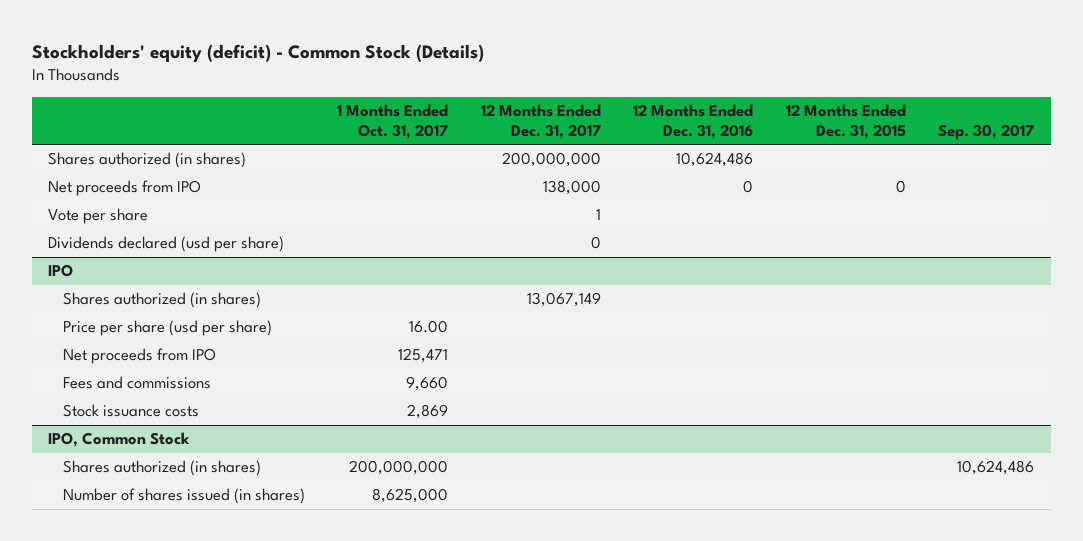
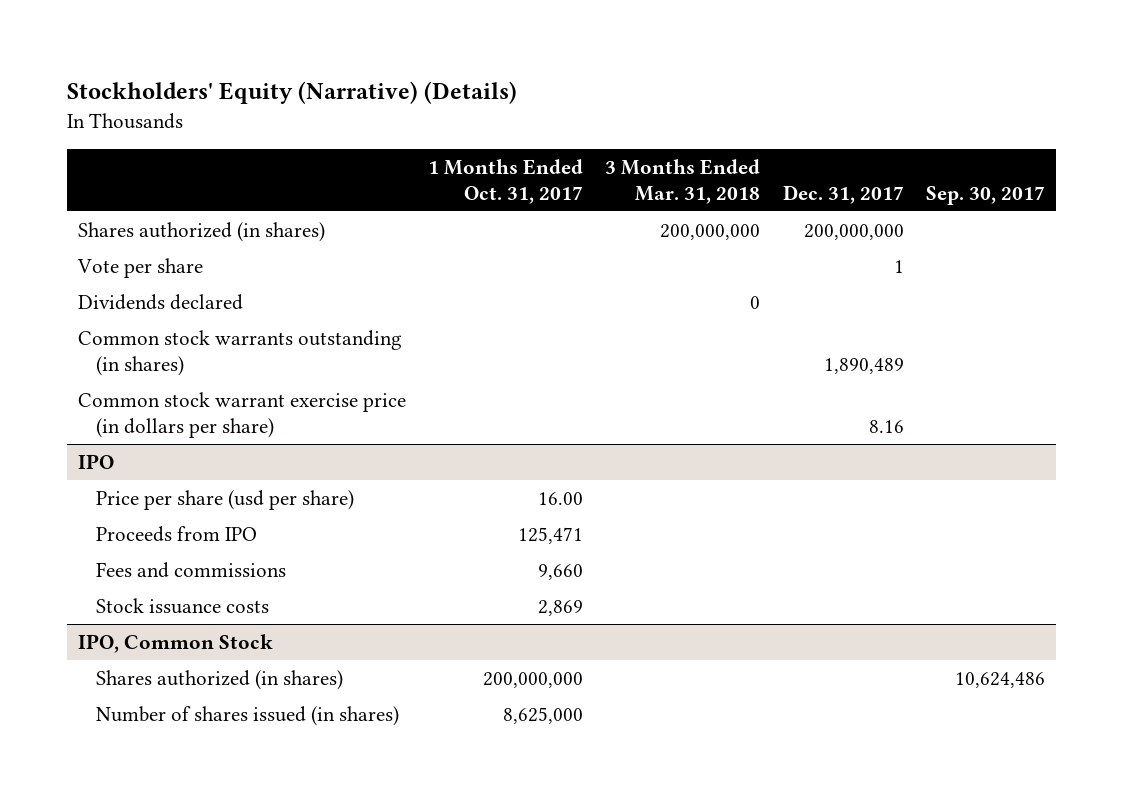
[32,43,485,62] Stockholders' equity (deficit) - Common Stock (Details) -> [66,81,517,105] Stockholders' Equity (Narrative) (Details)
[480,104,601,139] 12 Months Ended Dec. 31, 2017 -> none
[633,104,754,139] 12 Months Ended Dec. 31, 2016 -> none
[785,104,906,139] 12 Months Ended Dec. 31, 2015 -> none
none -> [605,158,761,204] 3 Months Ended Mar. 31, 2018
none -> [782,184,904,204] Dec. 31, 2017
[48,180,202,197] Net proceeds from IPO -> none
[48,236,285,253] Dividends declared (usd per share) -> [77,293,243,310] Dividends declared
none -> [77,329,402,376] Common stock warrants outstanding (in shares)
none -> [77,391,406,438] Common stock warrant exercise price (in dollars per share)
[62,292,261,309] Shares authorized (in shares) -> none
[62,348,216,365] Net proceeds from IPO -> [95,525,257,542] Proceeds from IPO

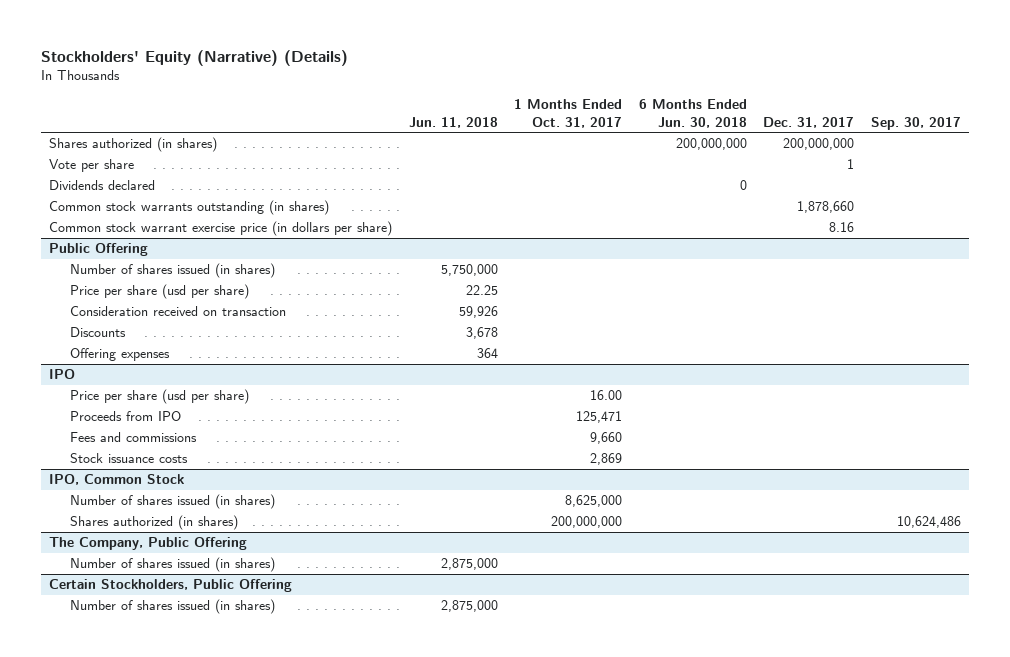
[605,158,761,204] 3 Months Ended Mar. 31, 2018 -> none
none -> [408,116,498,128] Jun. 11, 2018
none -> [638,99,747,128] 6 Months Ended Jun. 30, 2018
[823,357,904,374] 1,890,489 -> [797,201,855,214] 1,878,660
none -> [49,243,149,257] Public Offering
none -> [70,263,276,279] Number of shares issued (in shares)
none -> [70,284,250,300] Price per share (usd per share)
none -> [70,306,287,317] Consideration received on transaction
none -> [70,327,127,338] Discounts
none -> [70,348,171,362] Offering expenses
[95,669,343,690] Shares authorized (in shares) -> [70,515,239,531] Shares authorized (in shares)
none -> [49,537,248,551] The Company, Public Offering
none -> [70,557,276,573] Number of shares issued (in shares)
none -> [49,579,293,593] Certain Stockholders, Public Offering
none -> [70,599,276,615] Number of shares issued (in shares)

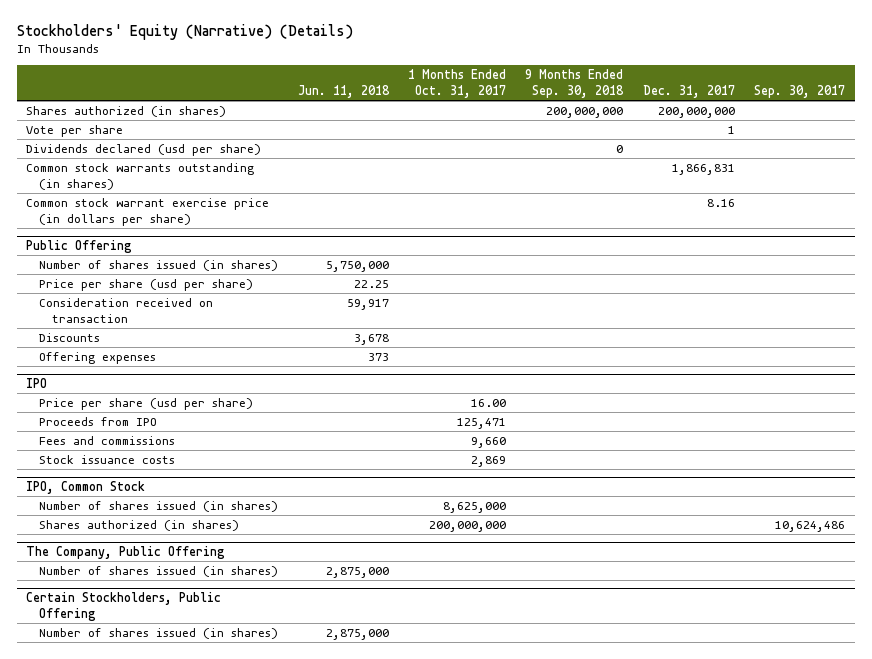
[638,99,747,128] 6 Months Ended Jun. 30, 2018 -> none
none -> [525,69,625,99] 9 Months Ended Sep. 30, 2018
[49,180,156,191] Dividends declared -> [26,143,262,156] Dividends declared (usd per share)
[797,201,855,214] 1,878,660 -> [671,163,735,175] 1,866,831
[458,306,498,319] 59,926 -> [346,298,389,310] 59,917
[476,348,498,359] 364 -> [367,352,389,361] 373

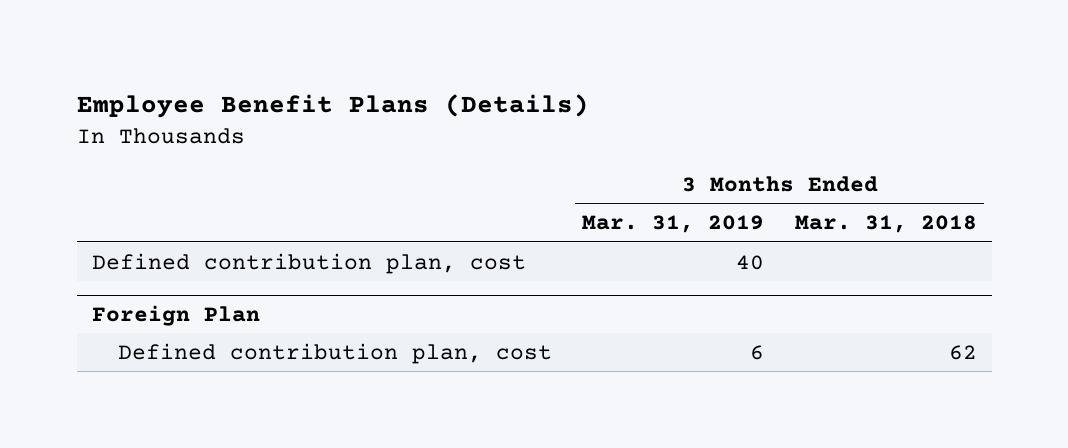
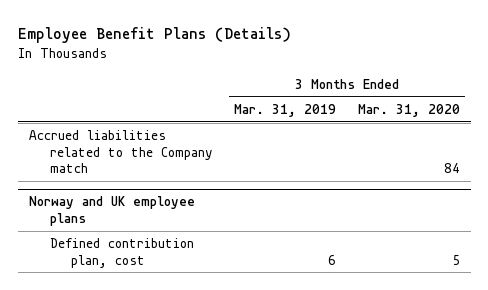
[794,215,977,234] Mar. 31, 2018 -> none
none -> [357,103,460,117] Mar. 31, 2020
[91,252,526,274] Defined contribution plan, cost -> none
none -> [28,130,213,173] Accrued liabilities related to the Company match
[91,304,260,326] Foreign Plan -> [28,196,195,226] Norway and UK employee plans

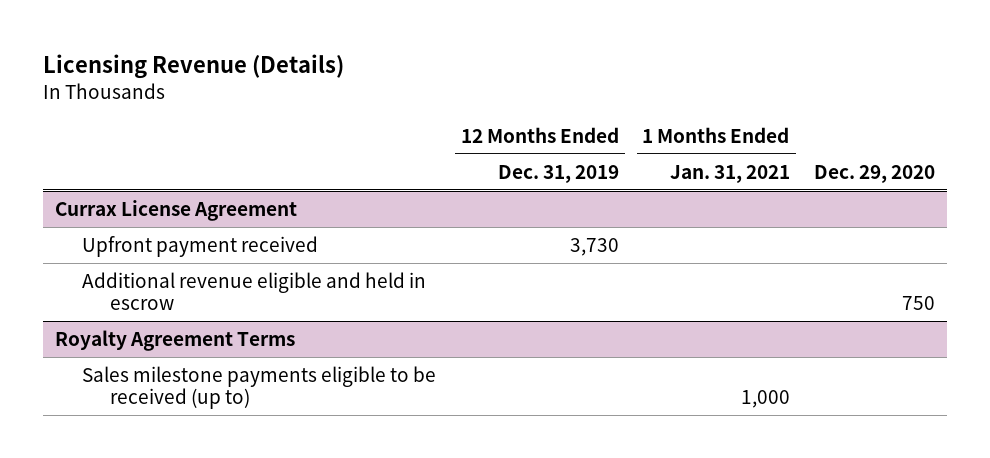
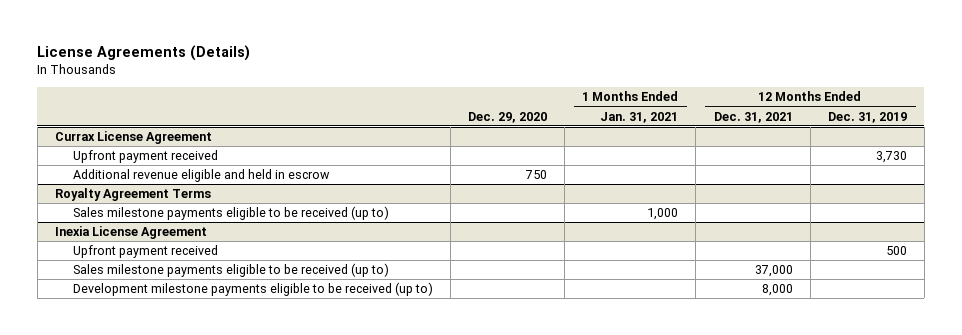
[43,53,345,79] Licensing Revenue (Details) -> [37,45,251,62] License Agreements (Details)
none -> [713,111,793,123] Dec. 31, 2021
none -> [54,226,207,240] Inexia License Agreement
none -> [72,245,218,259] Upfront payment received
none -> [72,263,389,278] Sales milestone payments eligible to be received (up to)
none -> [72,282,433,297] Development milestone payments eligible to be received (up to)

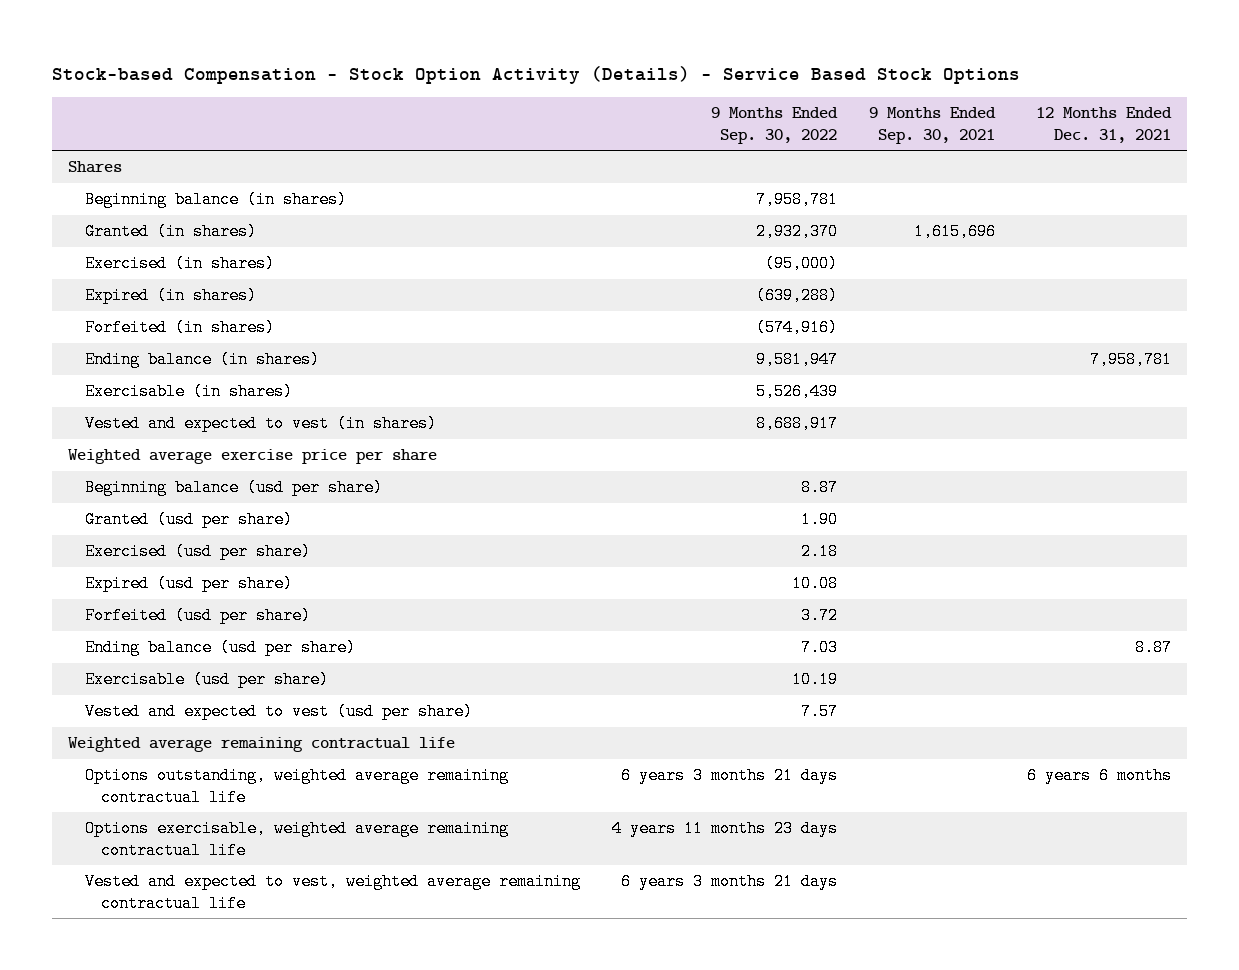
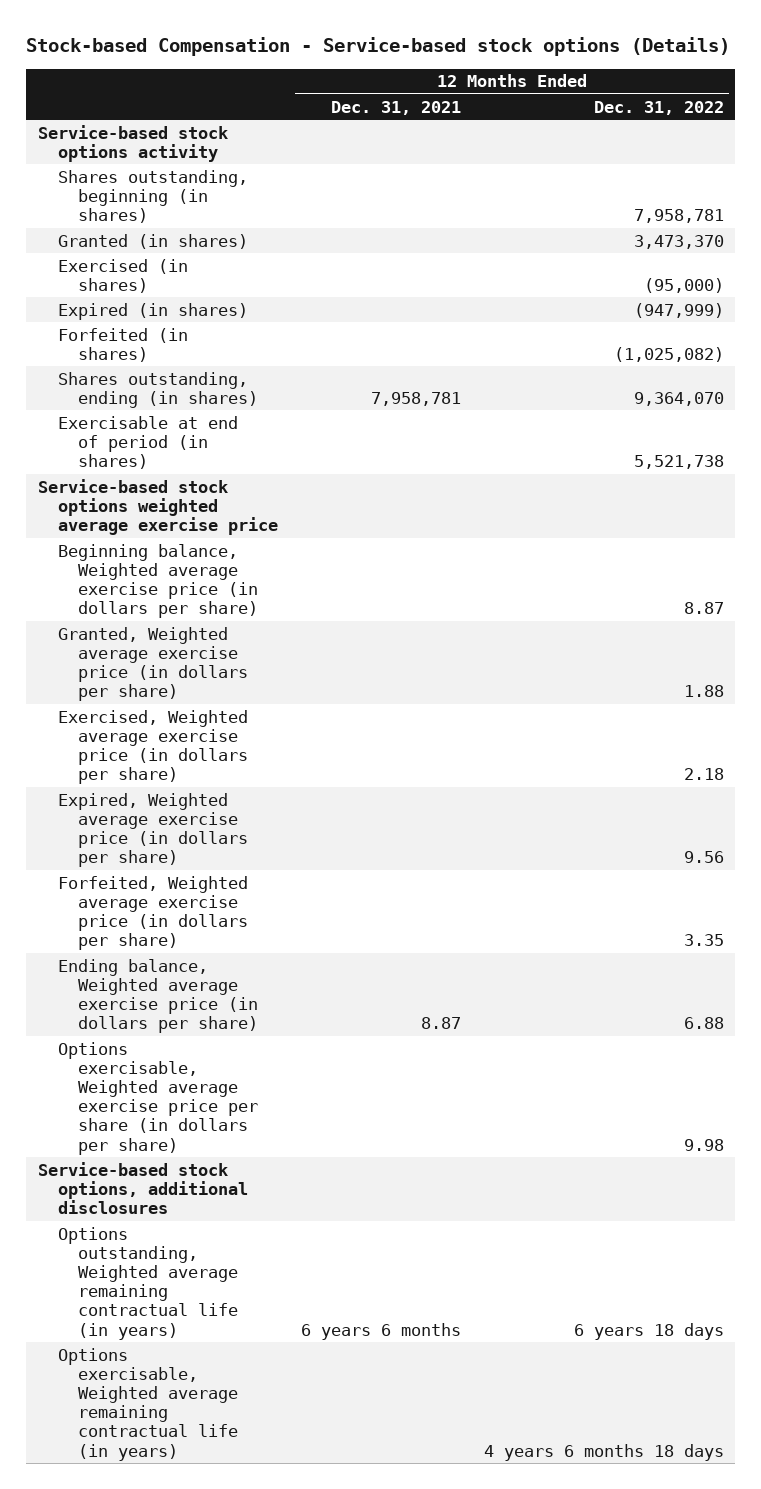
[52,65,1021,84] Stock-based Compensation - Stock Option Activity (Details) - Service Based Stock Options -> [26,37,731,57] Stock-based Compensation - Service-based stock options (Details)
[710,107,838,144] 9 Months Ended Sep. 30, 2022 -> none
[868,107,996,144] 9 Months Ended Sep. 30, 2021 -> none
none -> [593,100,724,115] Dec. 31, 2022
[68,161,123,174] Shares -> [37,124,228,162] Service-based stock options activity
[84,191,347,209] Beginning balance (in shares) -> [57,169,248,224] Shares outstanding, beginning (in shares)
[84,415,437,433] Vested and expected to vest (in shares) -> none
[84,703,473,721] Vested and expected to vest (usd per share) -> none
[84,873,581,912] Vested and expected to vest, weighted average remaining contractual life -> none
[84,351,320,369] Ending balance (in shares) -> [57,371,259,408] Shares outstanding, ending (in shares)
[84,383,293,401] Exercisable (in shares) -> [57,415,238,470] Exercisable at end of period (in shares)
[68,449,438,465] Weighted average exercise price per share -> [37,478,278,536] Service-based stock options weighted average exercise price
[84,479,383,497] Beginning balance (usd per share) -> [57,543,259,619] Beginning balance, Weighted average exercise price (in dollars per share)
[84,511,293,529] Granted (usd per share) -> [57,626,249,702] Granted, Weighted average exercise price (in dollars per share)
[84,543,311,561] Exercised (usd per share) -> [57,709,249,785] Exercised, Weighted average exercise price (in dollars per share)
[84,575,293,593] Expired (usd per share) -> [57,792,249,868] Expired, Weighted average exercise price (in dollars per share)
[84,607,311,625] Forfeited (usd per share) -> [57,875,249,951] Forfeited, Weighted average exercise price (in dollars per share)
[84,639,356,657] Ending balance (usd per share) -> [57,958,259,1034] Ending balance, Weighted average exercise price (in dollars per share)
[84,671,329,689] Exercisable (usd per share) -> [57,1041,259,1155] Options exercisable, Weighted average exercise price per share (in dollars per share)
[68,737,456,753] Weighted average remaining contractual life -> [37,1161,248,1215] Service-based stock options, additional disclosures
[84,767,509,806] Options outstanding, weighted average remaining contractual life -> [57,1226,239,1340] Options outstanding, Weighted average remaining contractual life (in years)
[84,820,509,859] Options exercisable, weighted average remaining contractual life -> [57,1347,239,1461] Options exercisable, Weighted average remaining contractual life (in years)

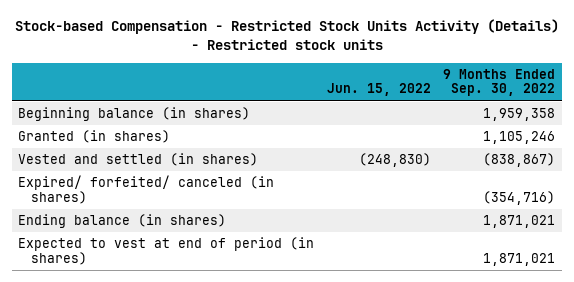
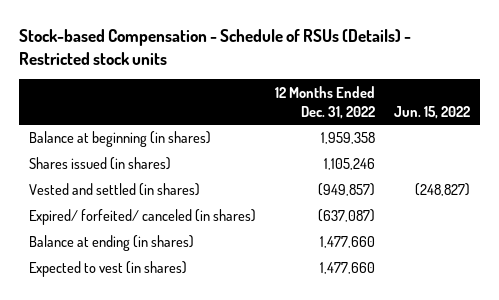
[14,19,559,51] Stock-based Compensation - Restricted Stock Units Activity (Details) - Restricted stock units -> [18,28,411,65] Stock-based Compensation - Schedule of RSUs (Details) - Restricted stock units
[443,68,556,97] 9 Months Ended Sep. 30, 2022 -> none
none -> [274,85,375,119] 12 Months Ended Dec. 31, 2022
[18,107,251,122] Beginning balance (in shares) -> [28,131,211,148] Balance at beginning (in shares)
[18,130,171,144] Granted (in shares) -> [28,157,171,171] Shares issued (in shares)
[358,153,431,168] (248,830) -> [415,183,471,197] (248,827)
[18,214,227,229] Ending balance (in shares) -> [28,235,194,252] Balance at ending (in shares)
[18,237,315,265] Expected to vest at end of period (in shares) -> [28,261,187,278] Expected to vest (in shares)

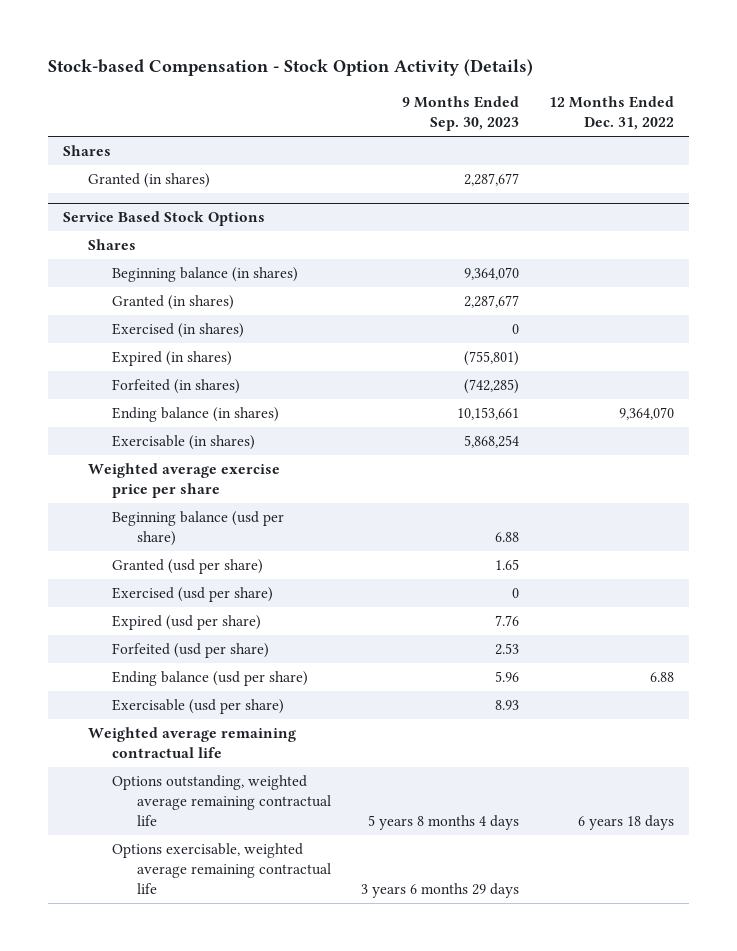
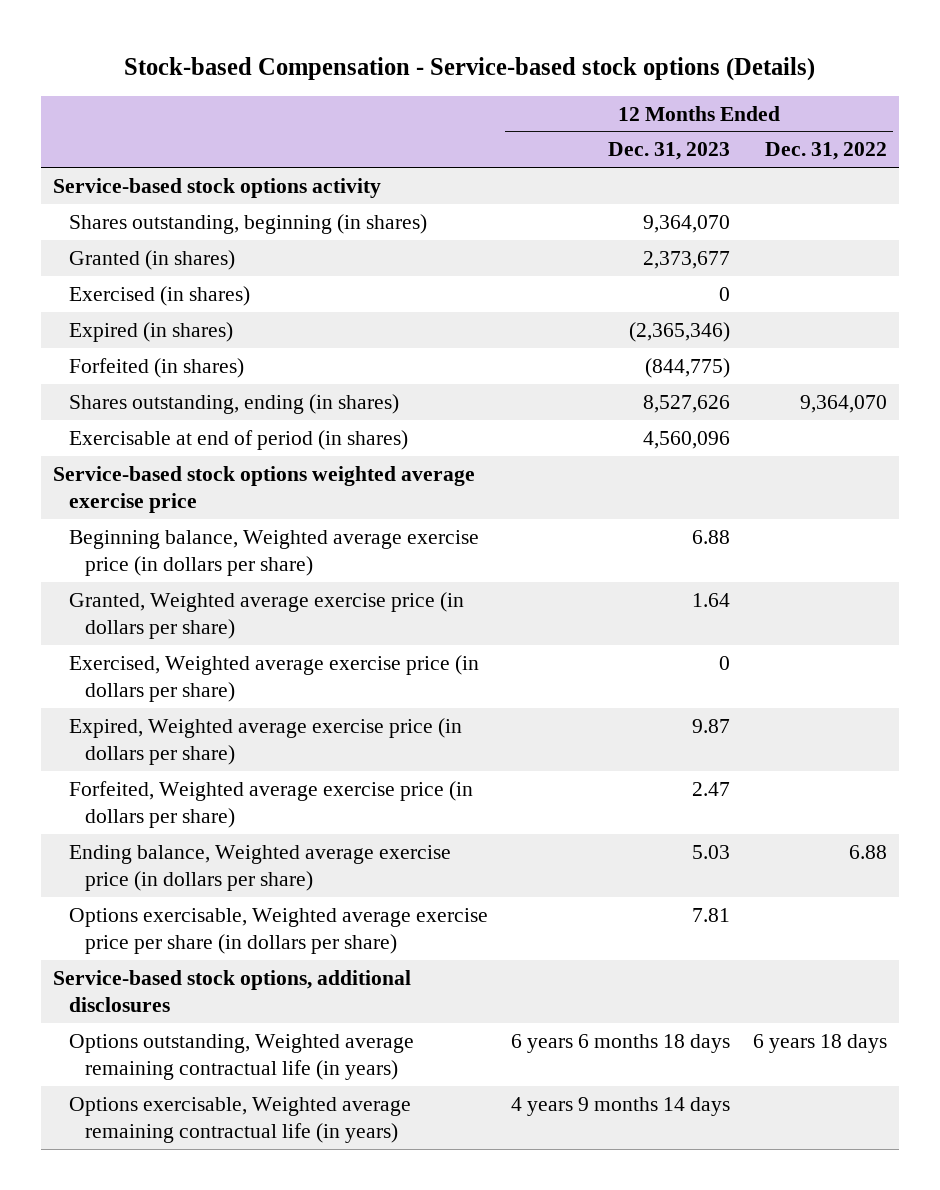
[48,59,534,77] Stock-based Compensation - Stock Option Activity (Details) -> [124,56,816,81] Stock-based Compensation - Service-based stock options (Details)
[401,96,519,132] 9 Months Ended Sep. 30, 2023 -> none
none -> [608,142,731,161] Dec. 31, 2023
[63,145,112,157] Shares -> [52,177,381,198] Service-based stock options activity
none -> [69,213,428,234] Shares outstanding, beginning (in shares)
[63,211,266,227] Service Based Stock Options -> none
[87,239,136,251] Shares -> none
[112,267,299,283] Beginning balance (in shares) -> none
[112,295,235,311] Granted (in shares) -> none
[112,323,245,339] Exercised (in shares) -> none
[112,351,233,367] Expired (in shares) -> none
[112,379,241,395] Forfeited (in shares) -> none
[112,407,280,423] Ending balance (in shares) -> none
[112,435,256,451] Exercisable (in shares) -> none
[87,463,280,499] Weighted average exercise price per share -> none
[112,511,285,547] Beginning balance (usd per share) -> none
[112,559,264,575] Granted (usd per share) -> none
[112,587,274,603] Exercised (usd per share) -> none
[112,615,262,631] Expired (usd per share) -> none
[112,643,270,659] Forfeited (usd per share) -> none
[112,671,309,687] Ending balance (usd per share) -> none
[112,699,285,715] Exercisable (usd per share) -> none
[87,727,296,759] Weighted average remaining contractual life -> none
[112,775,331,827] Options outstanding, weighted average remaining contractual life -> none
[112,843,331,895] Options exercisable, weighted average remaining contractual life -> none
none -> [69,285,251,306] Exercised (in shares)
none -> [69,321,234,342] Expired (in shares)
none -> [69,357,245,378] Forfeited (in shares)
none -> [69,393,400,414] Shares outstanding, ending (in shares)
none -> [69,429,409,450] Exercisable at end of period (in shares)
none -> [52,465,475,514] Service-based stock options weighted average exercise price
none -> [69,529,480,577] Beginning balance, Weighted average exercise price (in dollars per share)
none -> [69,591,465,640] Granted, Weighted average exercise price (in dollars per share)
none -> [69,654,480,703] Exercised, Weighted average exercise price (in dollars per share)
none -> [69,717,463,766] Expired, Weighted average exercise price (in dollars per share)
none -> [69,780,474,829] Forfeited, Weighted average exercise price (in dollars per share)
none -> [69,844,452,892] Ending balance, Weighted average exercise price (in dollars per share)
none -> [69,907,489,955] Options exercisable, Weighted average exercise price per share (in dollars per share)
none -> [52,969,411,1013] Service-based stock options, additional disclosures
none -> [69,1033,415,1081] Options outstanding, Weighted average remaining contractual life (in years)
none -> [69,1096,412,1144] Options exercisable, Weighted average remaining contractual life (in years)

